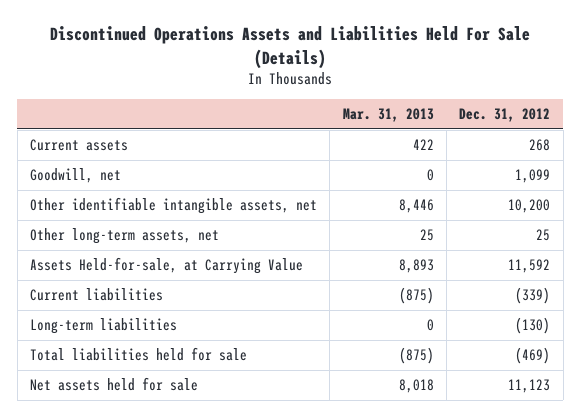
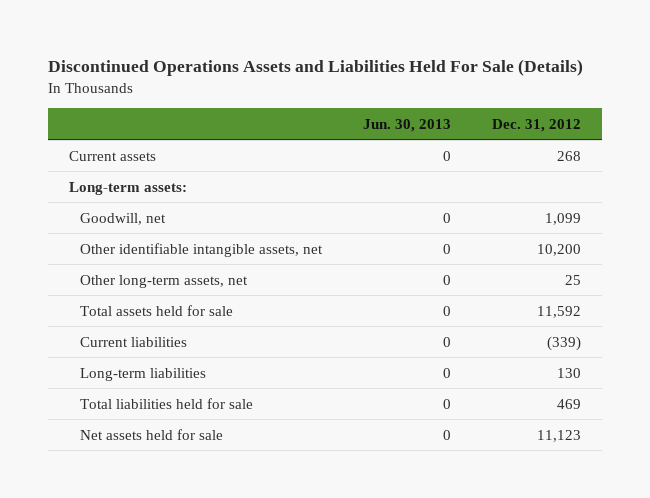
[342,108,434,123] Mar. 31, 2013 -> none
none -> [362,118,451,132] Jun. 30, 2013
none -> [68,181,187,195] Long-term assets:
[29,257,303,275] Assets Held-for-sale, at Carrying Value -> [79,304,233,316] Total assets held for sale
[515,317,551,335] (130) -> [557,367,582,378] 130
[515,347,551,365] (469) -> [557,398,582,409] 469

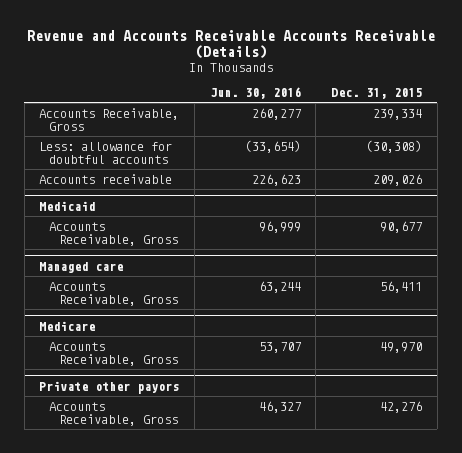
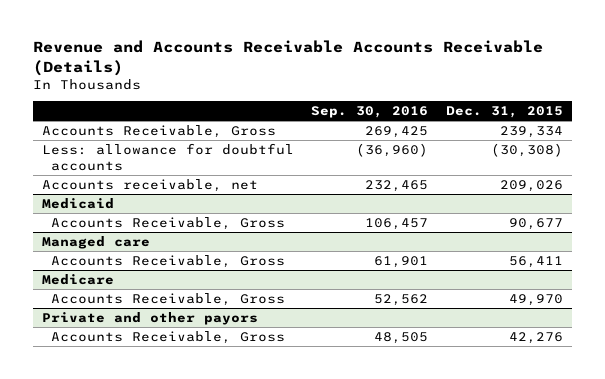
[209,87,301,100] Jun. 30, 2016 -> none
none -> [311,106,429,119] Sep. 30, 2016
[39,173,173,184] Accounts receivable -> [41,178,258,192] Accounts receivable, net
[39,380,180,394] Private other payors -> [41,311,258,325] Private and other payors

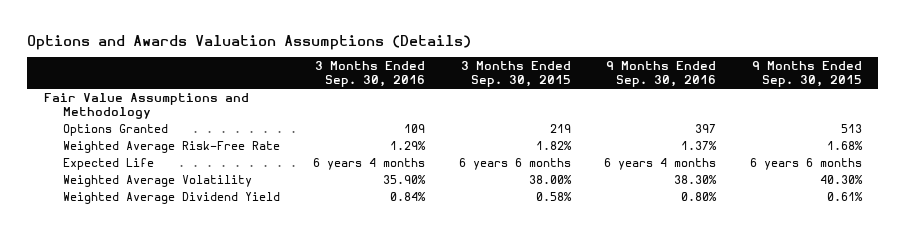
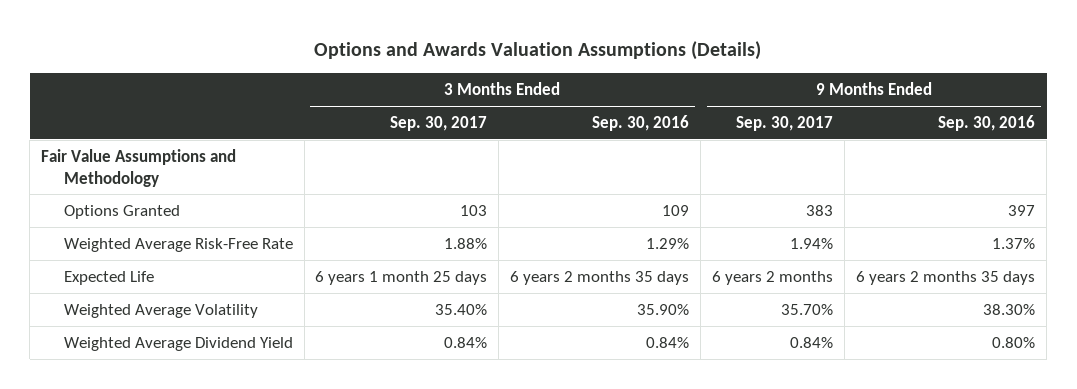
[460,61,571,88] 3 Months Ended Sep. 30, 2015 -> none
[751,61,862,88] 9 Months Ended Sep. 30, 2015 -> none
none -> [390,115,488,131] Sep. 30, 2017
none -> [736,115,834,131] Sep. 30, 2017
[313,158,426,171] 6 years 4 months -> [510,270,690,285] 6 years 2 months 35 days
[604,158,717,171] 6 years 4 months -> [856,270,1036,285] 6 years 2 months 35 days

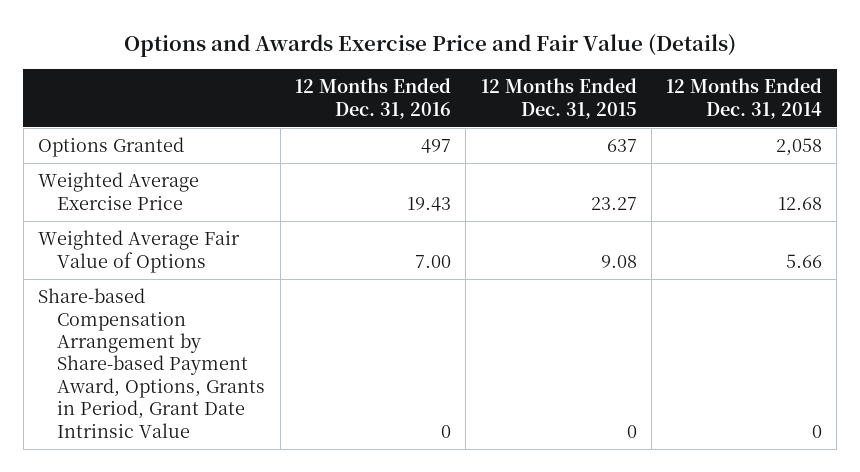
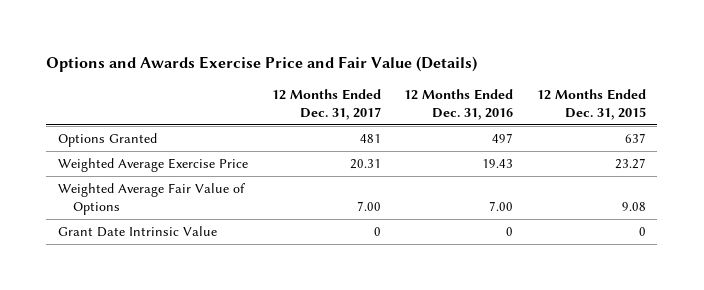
[666,78,823,119] 12 Months Ended Dec. 31, 2014 -> none
none -> [271,88,381,120] 12 Months Ended Dec. 31, 2017
[38,288,266,438] Share-based Compensation Arrangement by Share-based Payment Award, Options, Grants in Period, Grant Date Intrinsic Value -> [58,226,218,238] Grant Date Intrinsic Value

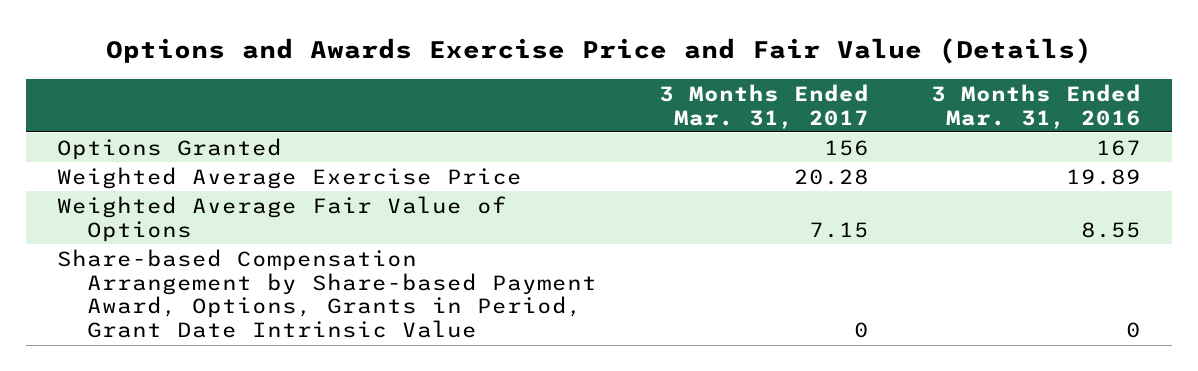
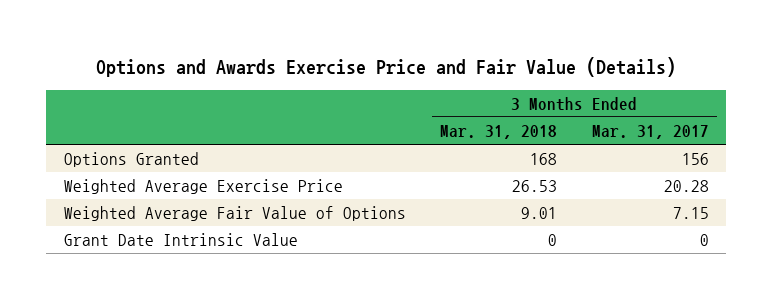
[930,83,1141,129] 3 Months Ended Mar. 31, 2016 -> none
none -> [440,125,558,140] Mar. 31, 2018
[57,248,598,339] Share-based Compensation Arrangement by Share-based Payment Award, Options, Grants in Period, Grant Date Intrinsic Value -> [63,233,298,247] Grant Date Intrinsic Value

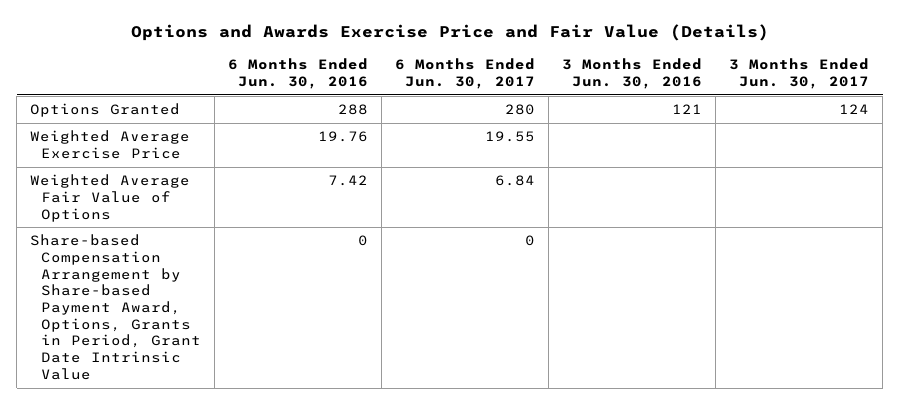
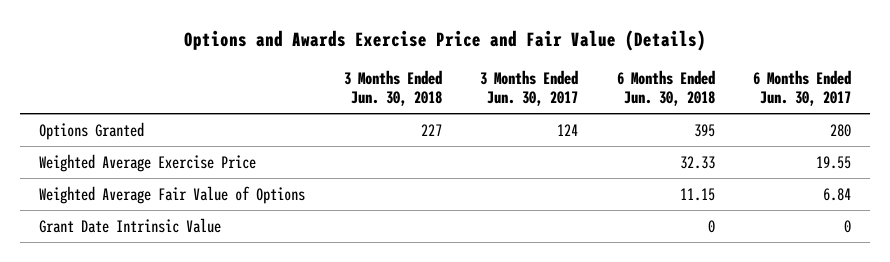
[227,58,368,89] 6 Months Ended Jun. 30, 2016 -> none
[562,58,703,89] 3 Months Ended Jun. 30, 2016 -> none
none -> [343,69,442,107] 3 Months Ended Jun. 30, 2018
none -> [616,69,715,107] 6 Months Ended Jun. 30, 2018
[30,234,201,380] Share-based Compensation Arrangement by Share-based Payment Award, Options, Grants in Period, Grant Date Intrinsic Value -> [39,217,222,233] Grant Date Intrinsic Value

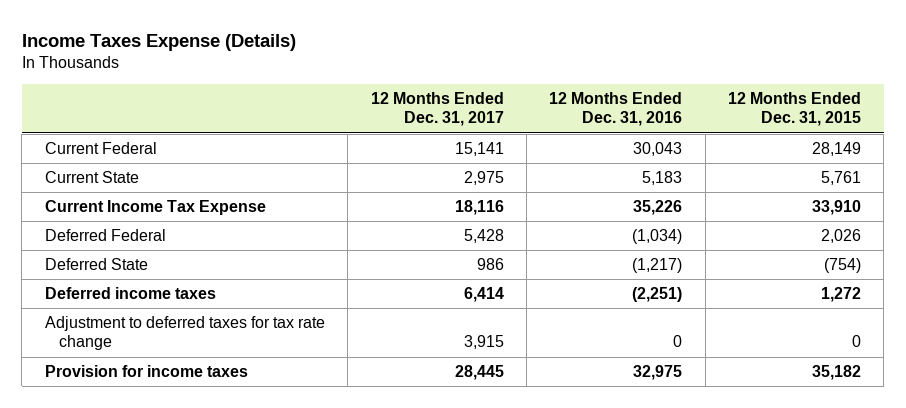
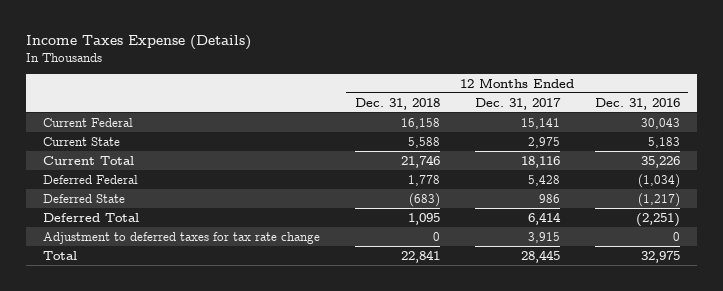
[728,92,862,127] 12 Months Ended Dec. 31, 2015 -> none
none -> [355,97,441,110] Dec. 31, 2018
[44,200,266,216] Current Income Tax Expense -> [43,155,135,165] Current Total
[44,287,216,300] Deferred income taxes -> [43,212,140,222] Deferred Total
[44,365,248,378] Provision for income taxes -> [43,250,78,260] Total

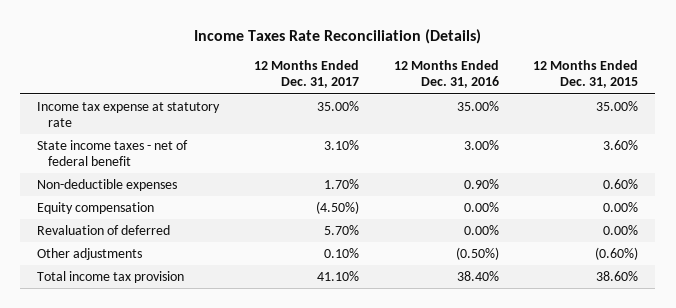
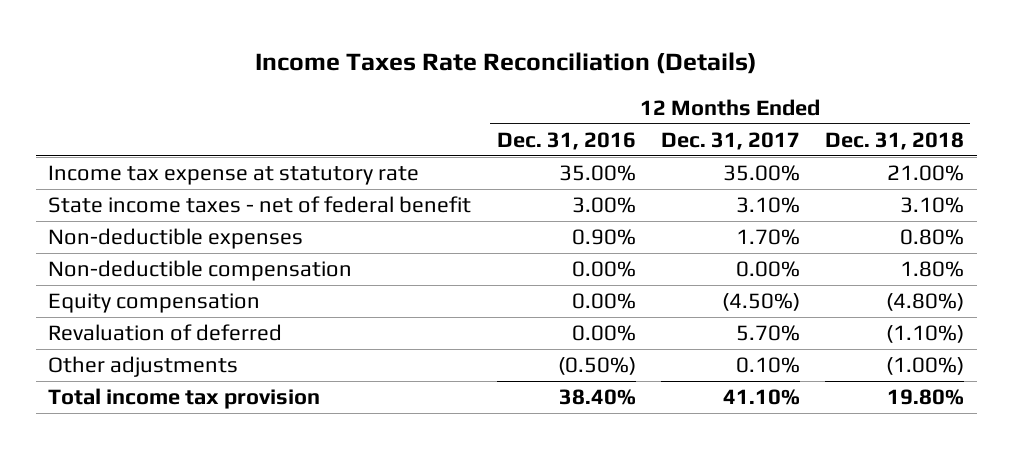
[533,60,639,89] 12 Months Ended Dec. 31, 2015 -> none
none -> [825,131,965,150] Dec. 31, 2018
none -> [48,260,353,282] Non-deductible compensation

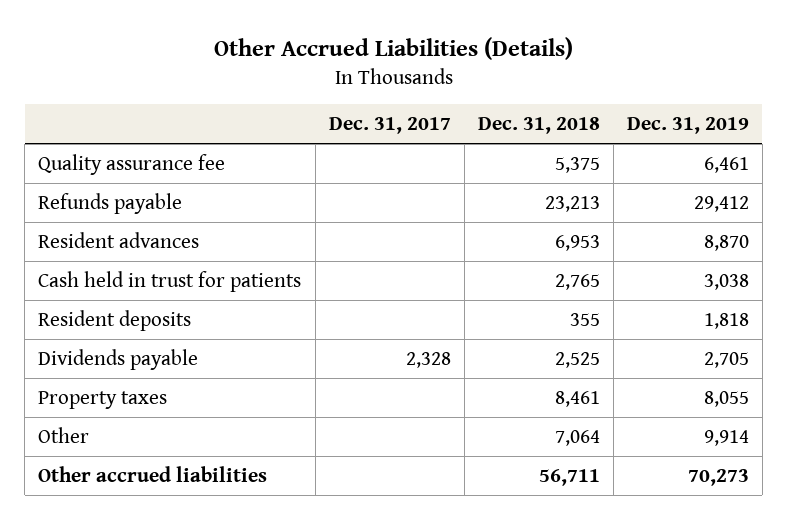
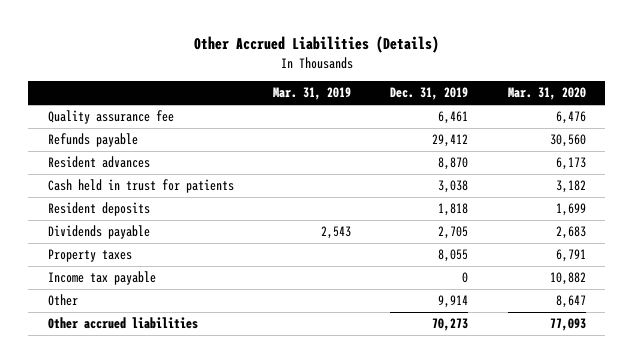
[328,116,451,134] Dec. 31, 2017 -> none
[477,116,600,134] Dec. 31, 2018 -> none
none -> [273,87,352,101] Mar. 31, 2019
none -> [507,87,586,101] Mar. 31, 2020
none -> [47,271,156,286] Income tax payable

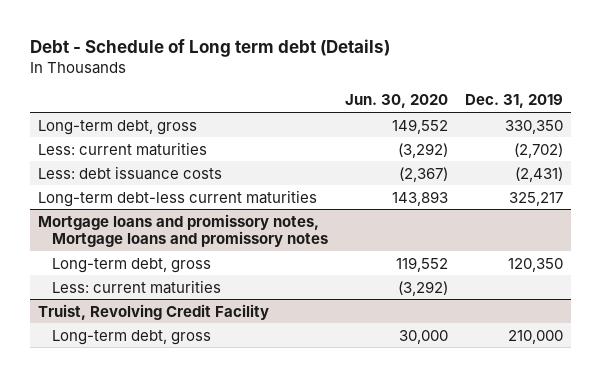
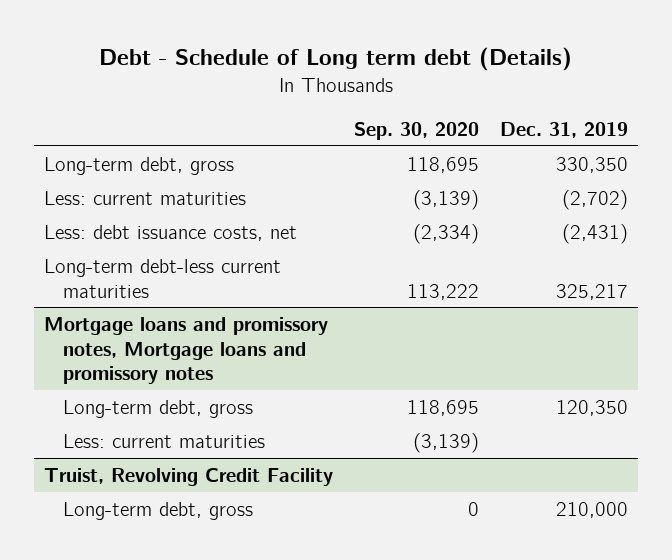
[345,94,449,109] Jun. 30, 2020 -> none
none -> [354,122,480,141] Sep. 30, 2020
[38,165,223,180] Less: debt issuance costs -> [44,224,298,241] Less: debt issuance costs, net

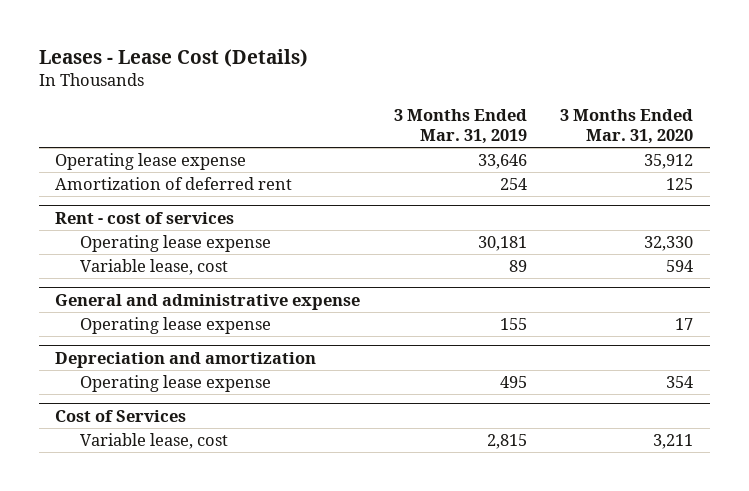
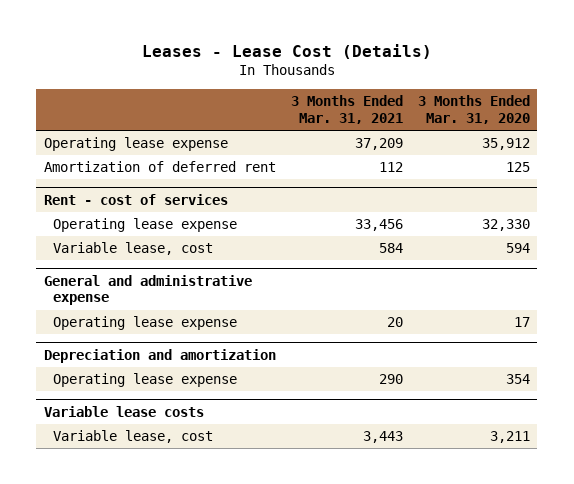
[393,108,527,144] 3 Months Ended Mar. 31, 2019 -> none
none -> [290,95,403,124] 3 Months Ended Mar. 31, 2021
[55,410,187,423] Cost of Services -> [43,405,204,417] Variable lease costs

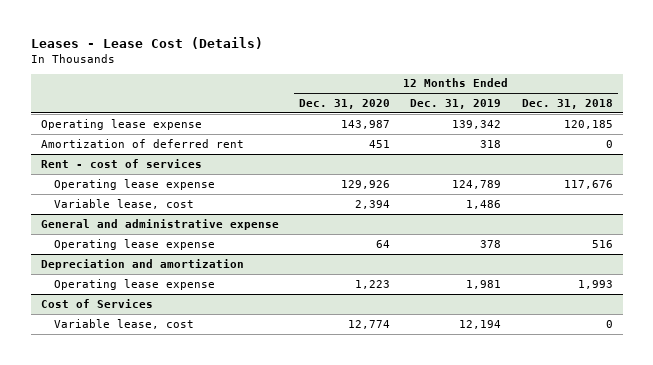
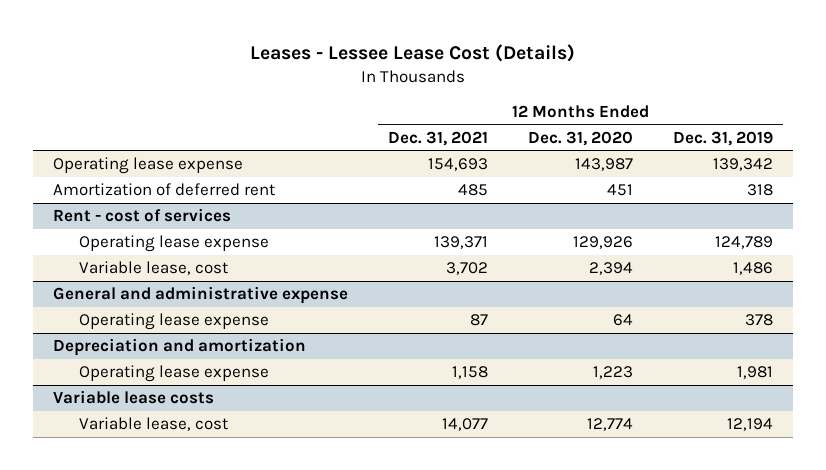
[30,36,263,49] Leases - Lease Cost (Details) -> [250,44,576,63] Leases - Lessee Lease Cost (Details)
[521,99,613,110] Dec. 31, 2018 -> none
none -> [388,130,489,146] Dec. 31, 2021
[40,298,153,308] Cost of Services -> [53,390,215,405] Variable lease costs

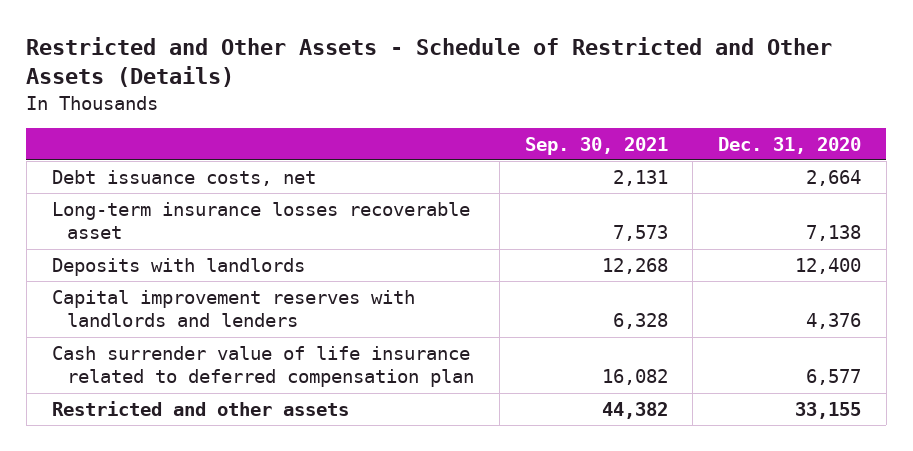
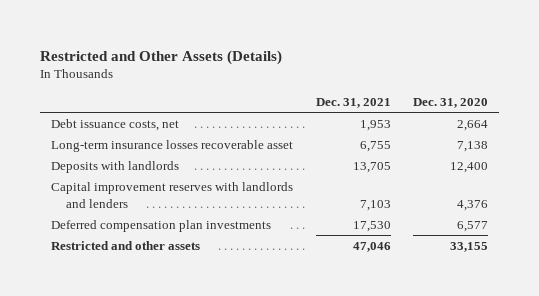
[26,37,833,88] Restricted and Other Assets - Schedule of Restricted and Other Assets (Details) -> [40,49,283,65] Restricted and Other Assets (Details)
[524,136,668,155] Sep. 30, 2021 -> none
none -> [315,97,391,108] Dec. 31, 2021
[51,345,475,388] Cash surrender value of life insurance related to deferred compensation plan -> [51,219,272,232] Deferred compensation plan investments

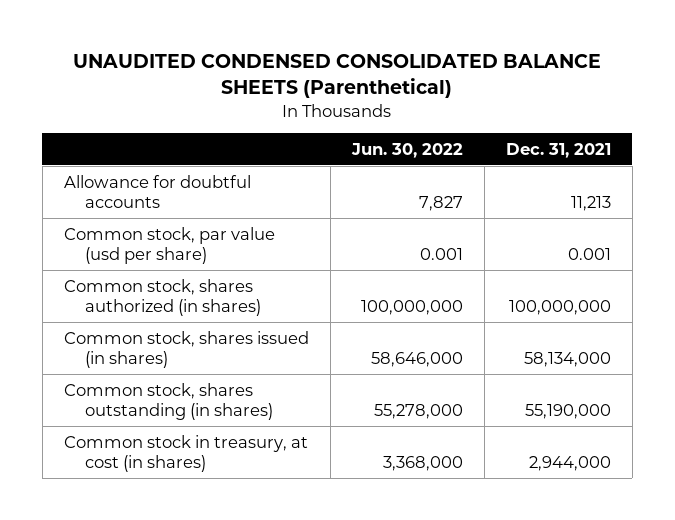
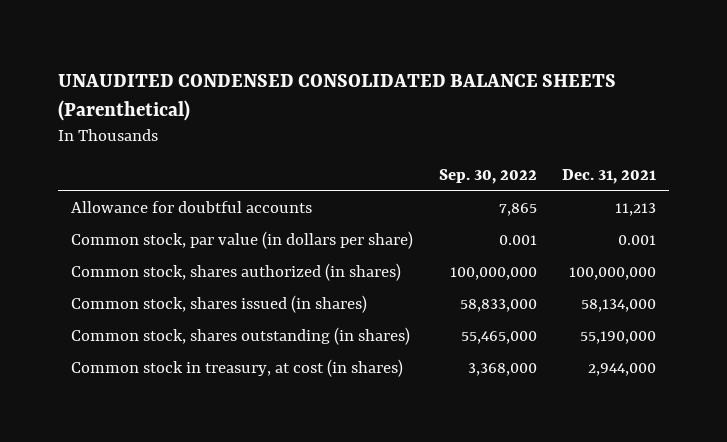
[350,142,463,158] Jun. 30, 2022 -> none
none -> [438,169,537,185] Sep. 30, 2022
[63,226,275,265] Common stock, par value (usd per share) -> [71,231,414,250] Common stock, par value (in dollars per share)

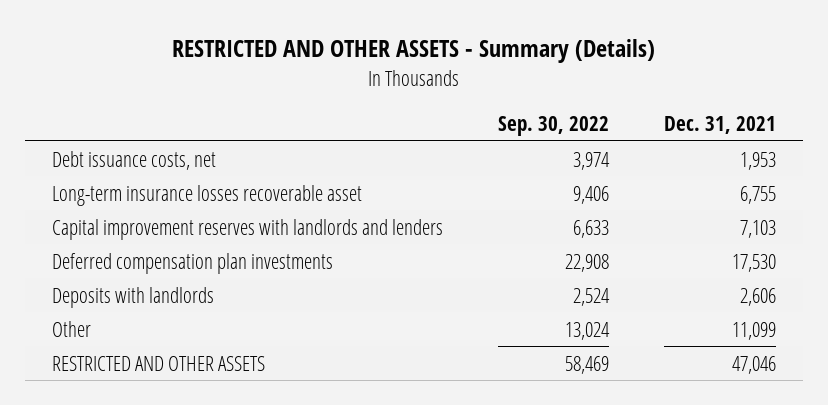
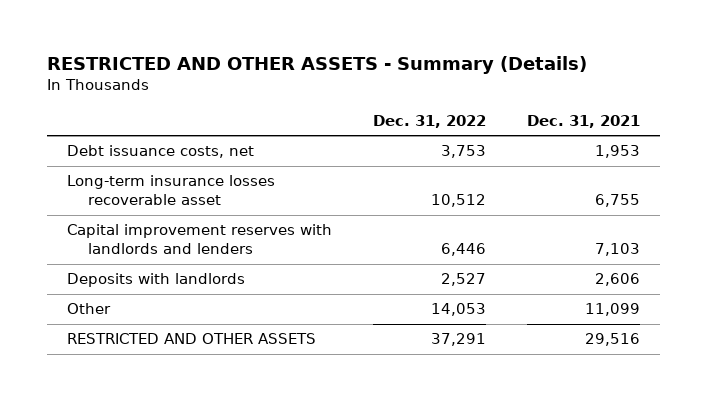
[498,116,610,137] Sep. 30, 2022 -> none
none -> [373,114,487,128] Dec. 31, 2022
[52,252,334,274] Deferred compensation plan investments -> none
[731,355,776,374] 47,046 -> [584,333,640,347] 29,516

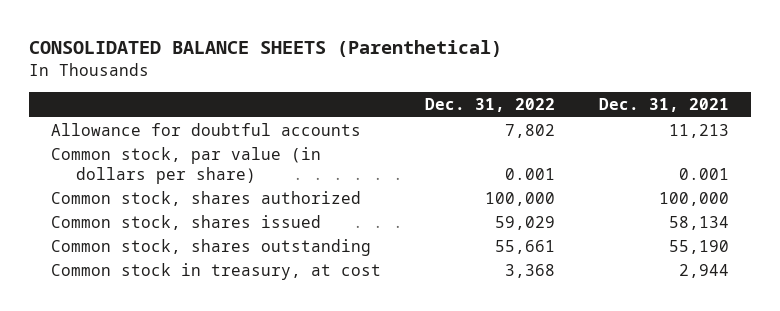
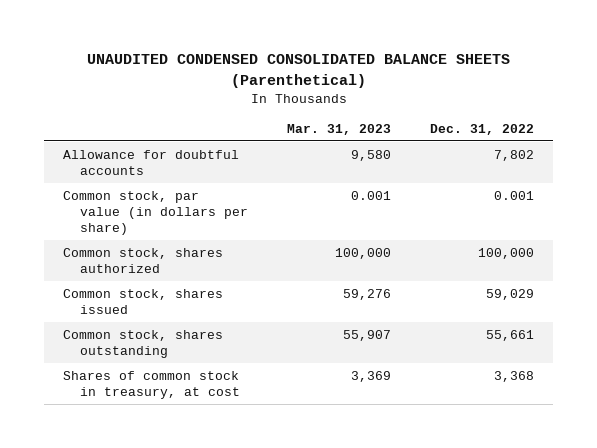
[28,40,502,58] CONSOLIDATED BALANCE SHEETS (Parenthetical) -> [86,54,510,88] UNAUDITED CONDENSED CONSOLIDATED BALANCE SHEETS (Parenthetical)
[598,98,729,113] Dec. 31, 2021 -> none
none -> [287,123,392,135] Mar. 31, 2023
[50,263,381,281] Common stock in treasury, at cost -> [63,370,241,399] Shares of common stock in treasury, at cost

